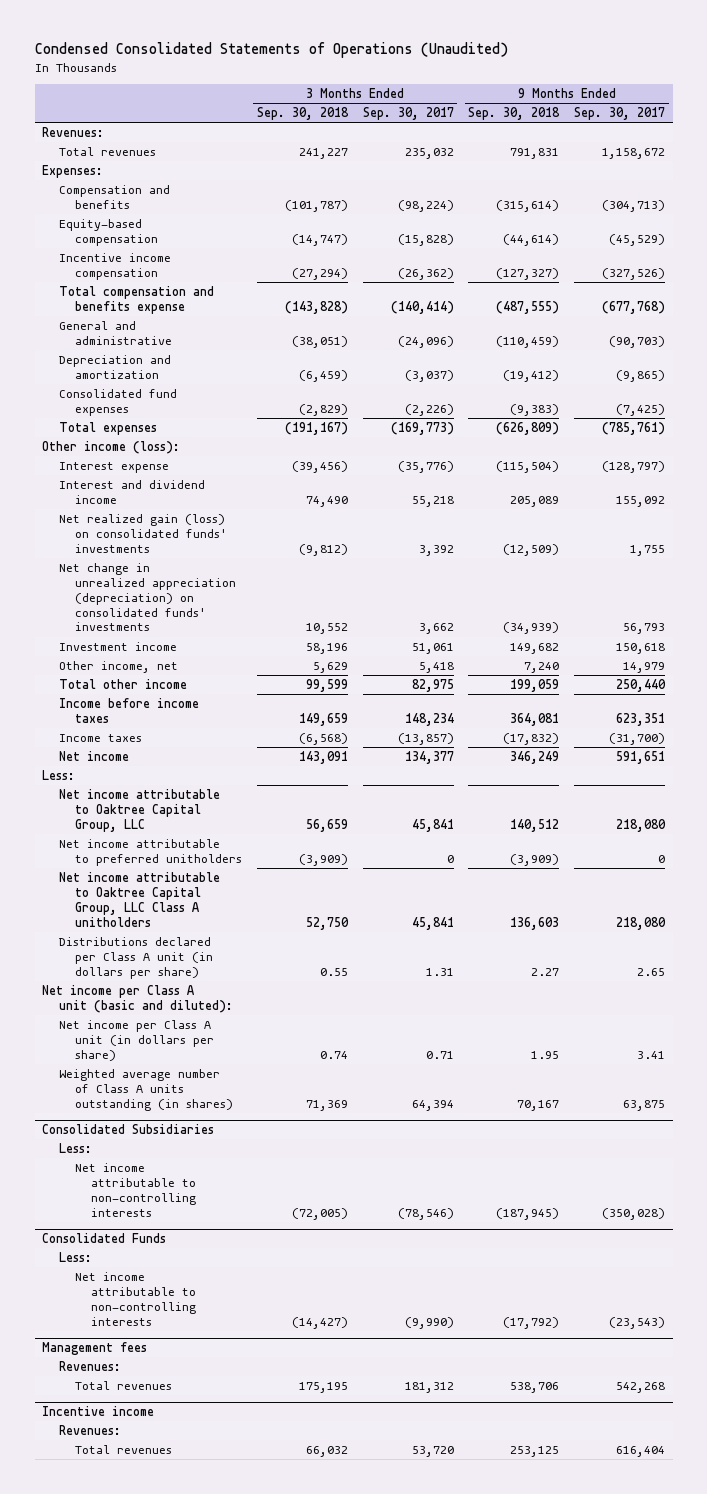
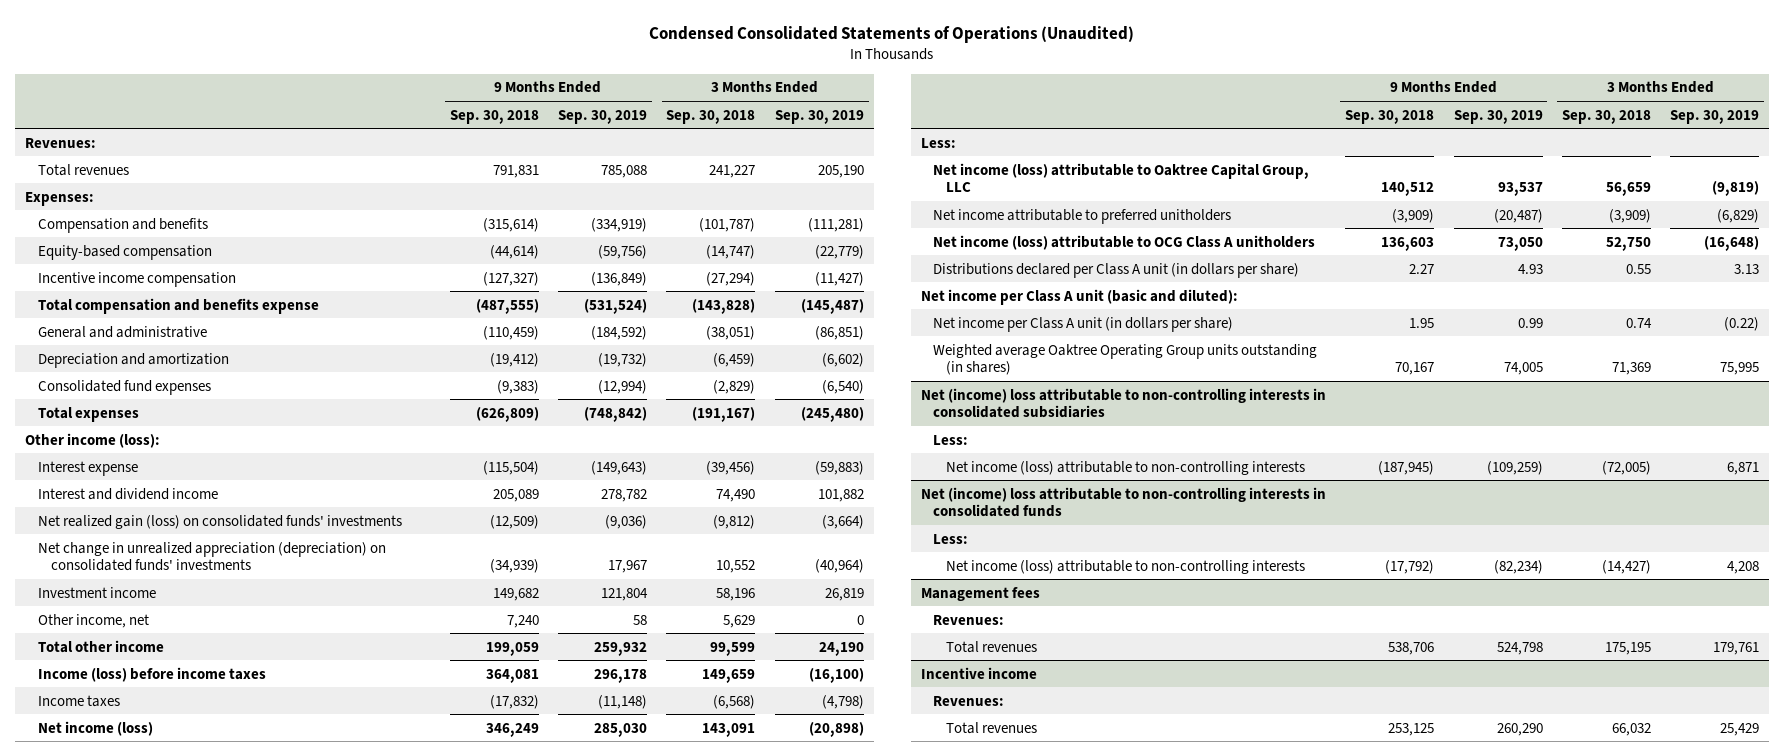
[362,107,454,121] Sep. 30, 2017 -> none
[574,107,666,121] Sep. 30, 2017 -> none
none -> [558,109,648,124] Sep. 30, 2019
none -> [774,109,864,124] Sep. 30, 2019
[58,697,199,723] Income before income taxes -> [37,666,266,682] Income (loss) before income taxes
[58,750,129,761] Net income -> [37,720,153,736] Net income (loss)
[58,788,220,832] Net income attributable to Oaktree Capital Group, LLC -> [933,162,1310,193] Net income (loss) attributable to Oaktree Capital Group, LLC
[58,871,220,927] Net income attributable to Oaktree Capital Group, LLC Class A unitholders -> [933,234,1316,250] Net income (loss) attributable to OCG Class A unitholders
[58,1068,233,1111] Weighted average number of Class A units outstanding (in shares) -> [933,343,1318,376] Weighted average Oaktree Operating Group units outstanding (in shares)
[42,1124,215,1135] Consolidated Subsidiaries -> [920,387,1326,419] Net (income) loss attributable to non-controlling interests in consolidated subsidiaries
[74,1162,197,1217] Net income attributable to non-controlling interests -> [946,460,1306,475] Net income (loss) attributable to non-controlling interests
[42,1233,167,1244] Consolidated Funds -> [920,486,1326,518] Net (income) loss attributable to non-controlling interests in consolidated funds
[74,1271,197,1326] Net income attributable to non-controlling interests -> [946,559,1306,574] Net income (loss) attributable to non-controlling interests

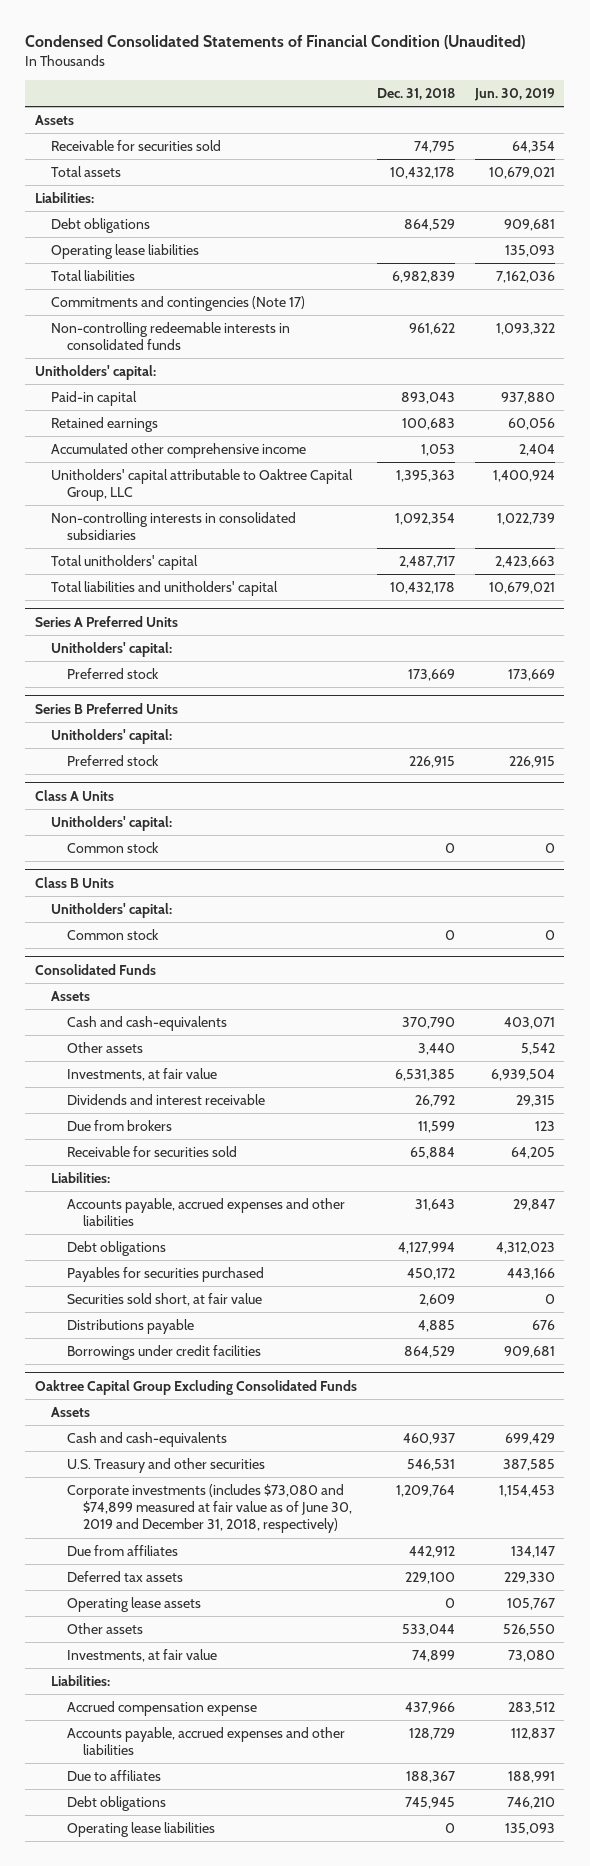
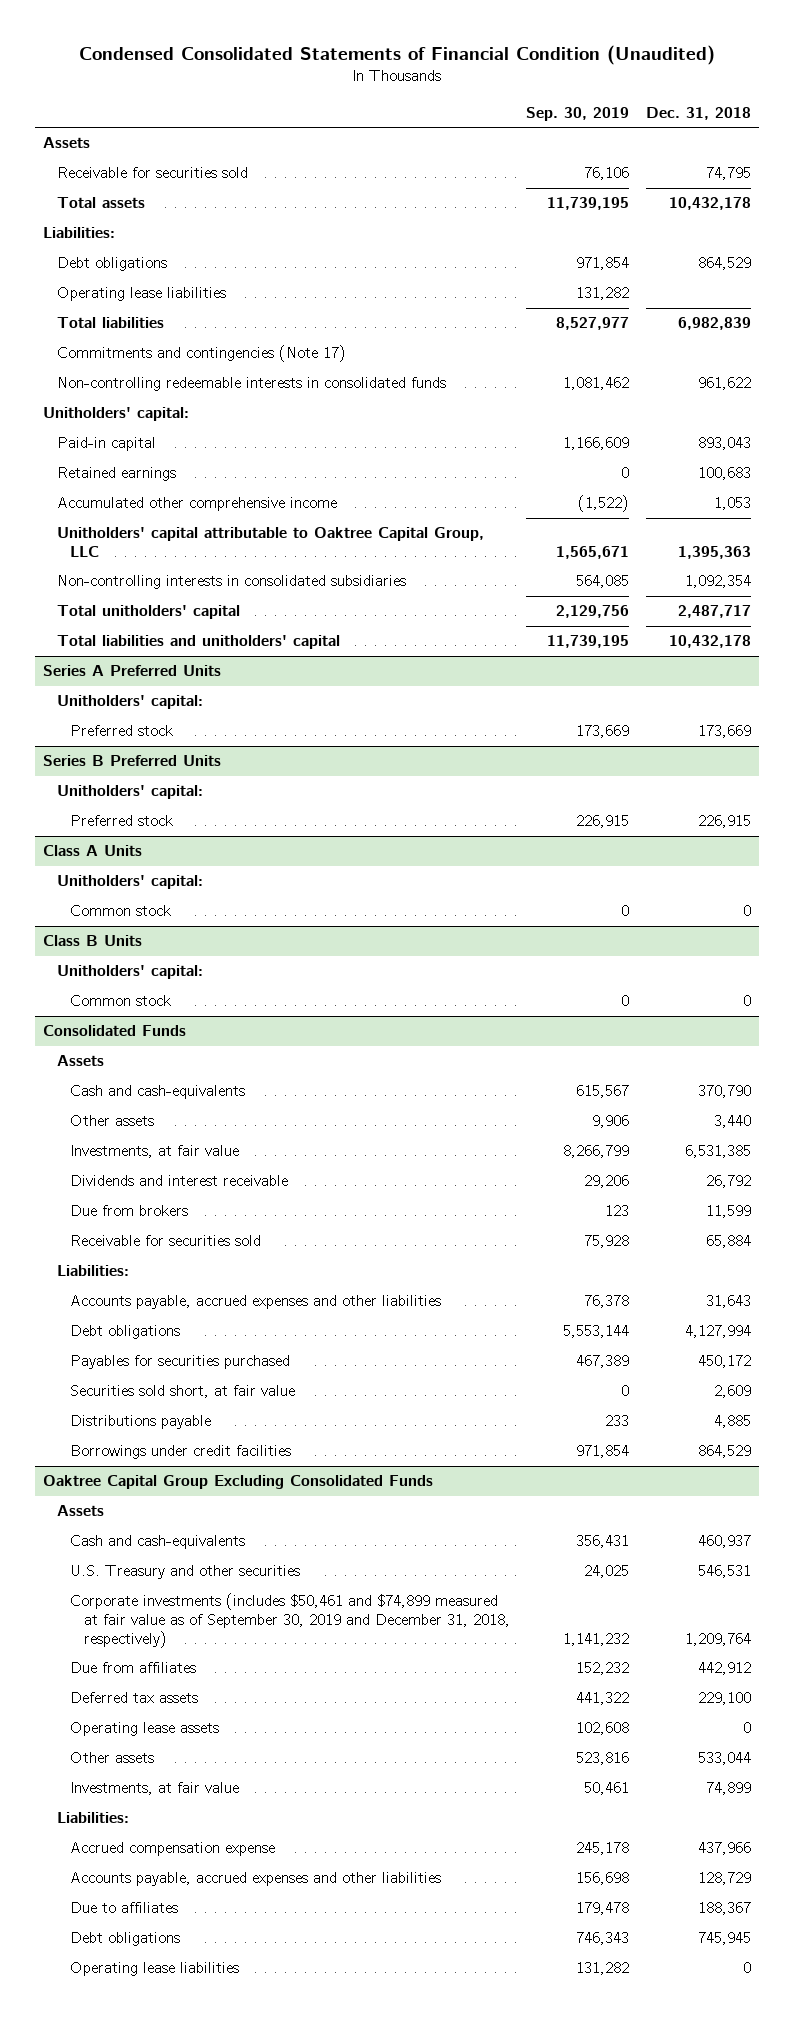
[473,88,555,102] Jun. 30, 2019 -> none
none -> [526,107,630,122] Sep. 30, 2019
[67,1484,353,1534] Corporate investments (includes $73,080 and $74,899 measured at fair value as of June 30, 2019 and December 31, 2018, respectively) -> [70,1593,510,1648] Corporate investments (includes $50,461 and $74,899 measured at fair value as of September 30, 2019 and December 31, 2018, respectively)

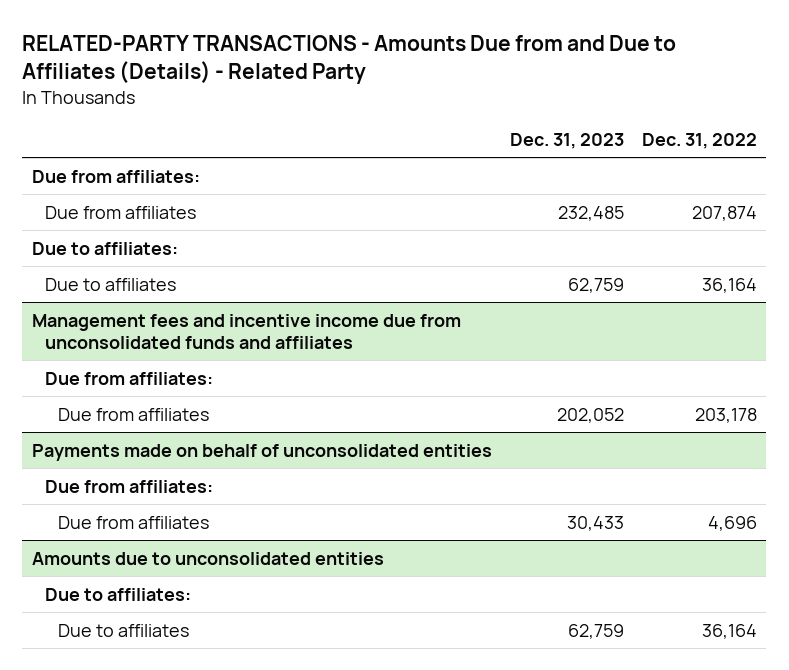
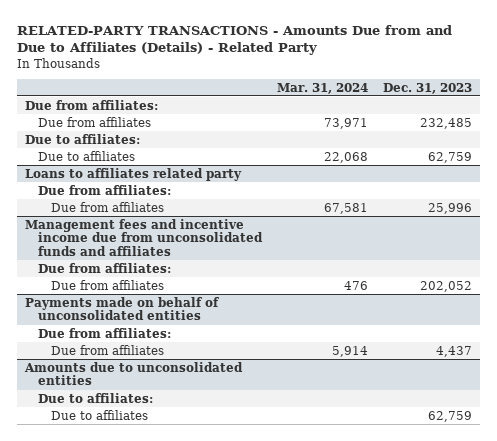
[642,133,758,150] Dec. 31, 2022 -> none
none -> [276,82,368,94] Mar. 31, 2024
none -> [24,167,242,181] Loans to affiliates related party
none -> [37,184,171,195] Due from affiliates:
none -> [51,201,165,212] Due from affiliates
[566,515,624,531] 30,433 -> [435,345,472,357] 4,437

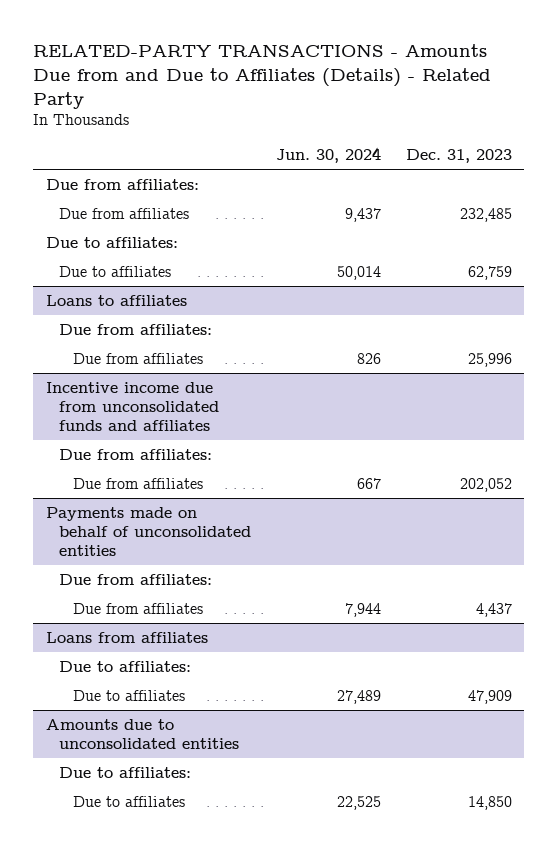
[276,82,368,94] Mar. 31, 2024 -> none
none -> [276,147,382,164] Jun. 30, 2024
[24,167,242,181] Loans to affiliates related party -> [45,294,187,306] Loans to affiliates
[24,218,263,257] Management fees and incentive income due from unconsolidated funds and affiliates -> [45,381,220,432] Incentive income due from unconsolidated funds and affiliates
none -> [45,631,208,643] Loans from affiliates
none -> [59,660,192,672] Due to affiliates:
none -> [72,689,185,701] Due to affiliates
[427,410,472,422] 62,759 -> [468,795,513,810] 14,850

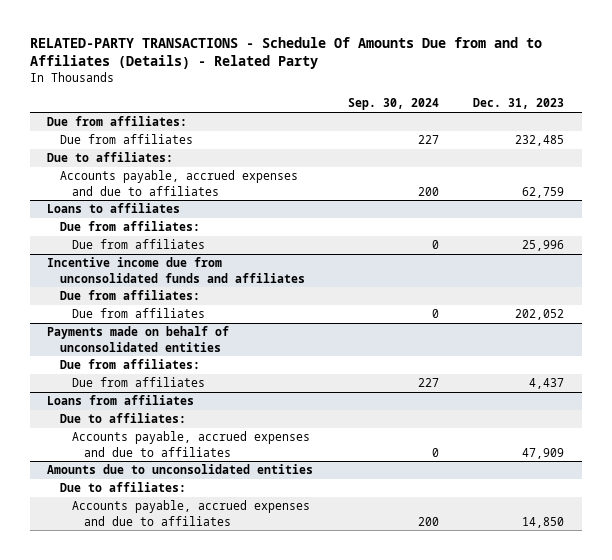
[33,44,492,109] RELATED-PARTY TRANSACTIONS - Amounts Due from and Due to Affiliates (Details) - Related Party -> [29,37,542,70] RELATED-PARTY TRANSACTIONS - Schedule Of Amounts Due from and to Affiliates (Details) - Related Party
[276,147,382,164] Jun. 30, 2024 -> none
none -> [347,98,439,111] Sep. 30, 2024
[59,265,172,277] Due to affiliates -> [59,170,298,196] Accounts payable, accrued expenses and due to affiliates
[72,689,185,701] Due to affiliates -> [71,431,310,457] Accounts payable, accrued expenses and due to affiliates
[72,795,185,807] Due to affiliates -> [71,500,310,526] Accounts payable, accrued expenses and due to affiliates

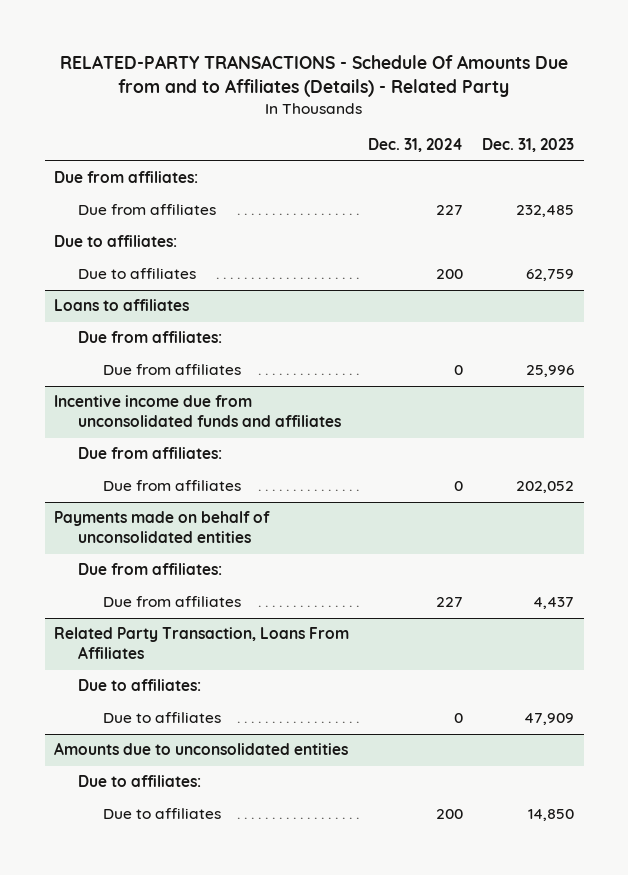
[347,98,439,111] Sep. 30, 2024 -> none
none -> [368,138,464,153] Dec. 31, 2024
[59,170,298,196] Accounts payable, accrued expenses and due to affiliates -> [78,268,197,280] Due to affiliates
[47,395,195,406] Loans from affiliates -> [54,627,350,660] Related Party Transaction, Loans From Affiliates
[71,431,310,457] Accounts payable, accrued expenses and due to affiliates -> [102,712,221,724] Due to affiliates
[71,500,310,526] Accounts payable, accrued expenses and due to affiliates -> [102,808,221,820] Due to affiliates

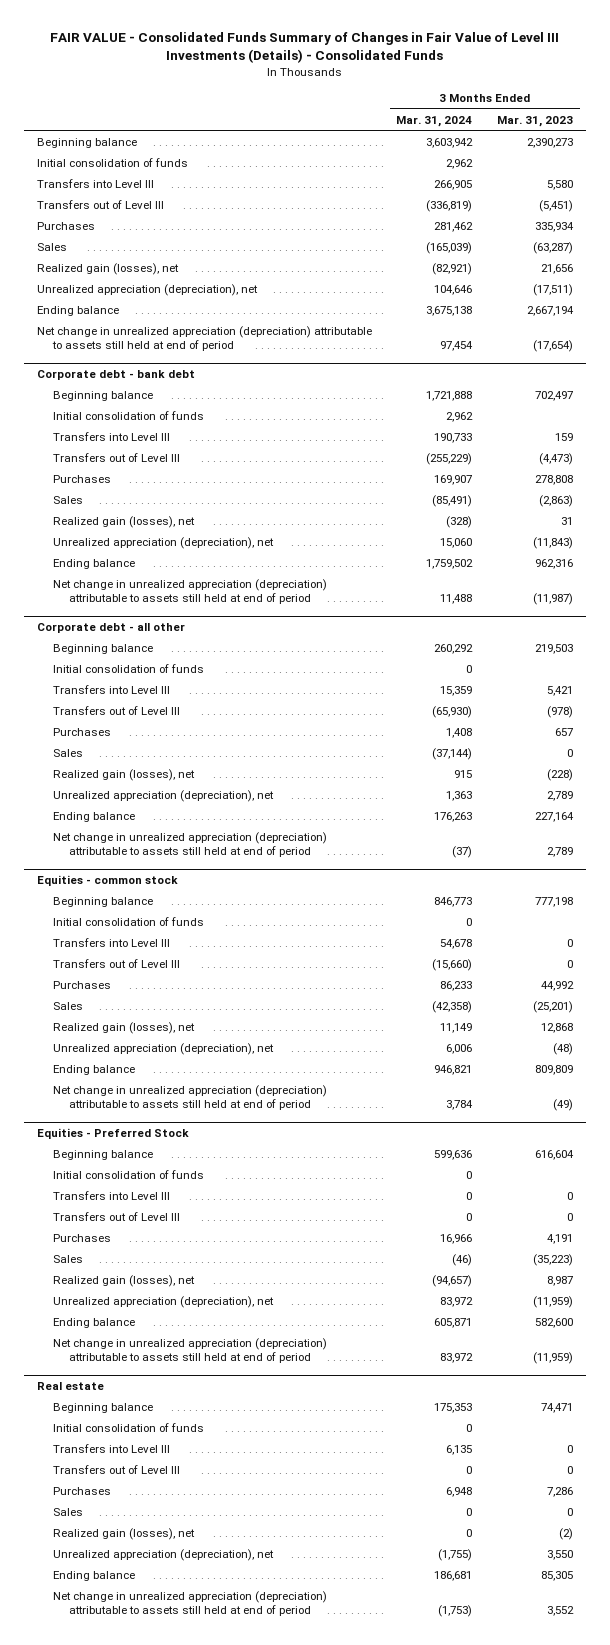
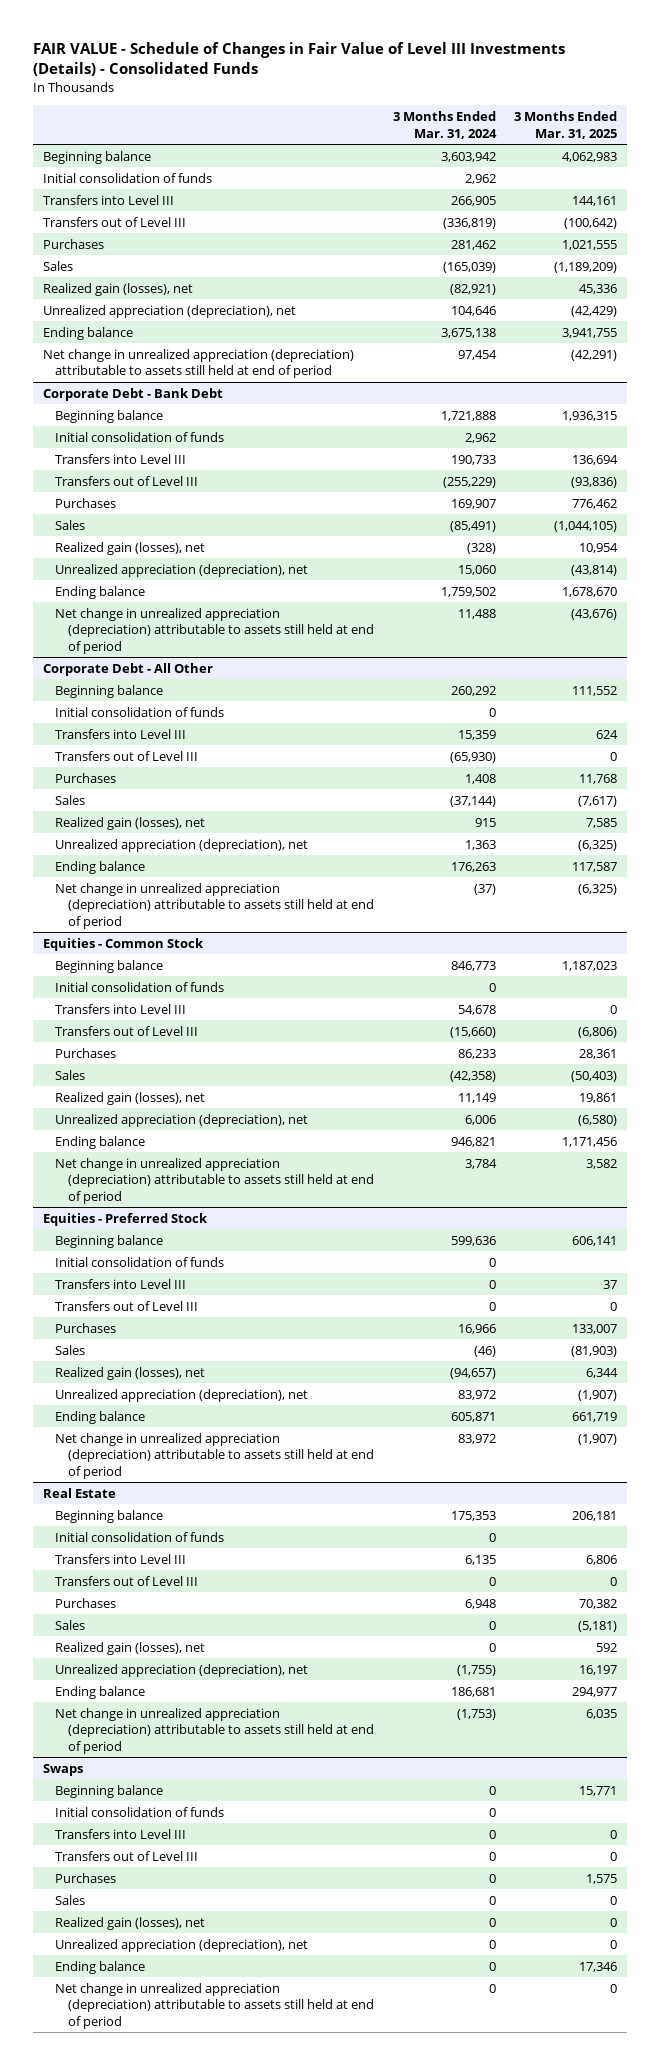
[49,32,559,64] FAIR VALUE - Consolidated Funds Summary of Changes in Fair Value of Level III Investments (Details) - Consolidated Funds -> [33,41,566,77] FAIR VALUE - Schedule of Changes in Fair Value of Level III Investments (Details) - Consolidated Funds
[497,115,574,127] Mar. 31, 2023 -> none
none -> [514,111,618,139] 3 Months Ended Mar. 31, 2025
[36,369,195,380] Corporate debt - bank debt -> [42,387,223,401] Corporate Debt - Bank Debt
[36,622,185,633] Corporate debt - all other -> [42,662,213,676] Corporate Debt - All Other
[36,874,178,886] Equities - common stock -> [42,937,204,951] Equities - Common Stock
[36,1381,104,1390] Real estate -> [42,1487,116,1498] Real Estate
none -> [42,1763,83,1776] Swaps
none -> [55,1784,164,1798] Beginning balance
none -> [55,1806,225,1817] Initial consolidation of funds
none -> [55,1828,187,1839] Transfers into Level III
none -> [55,1850,199,1861] Transfers out of Level III
none -> [55,1872,117,1883] Purchases
none -> [55,1894,86,1905] Sales
none -> [55,1916,206,1930] Realized gain (losses), net
none -> [55,1938,309,1952] Unrealized appreciation (depreciation), net
none -> [55,1960,146,1974] Ending balance
none -> [55,1982,375,2029] Net change in unrealized appreciation (depreciation) attributable to assets still held at end of period

